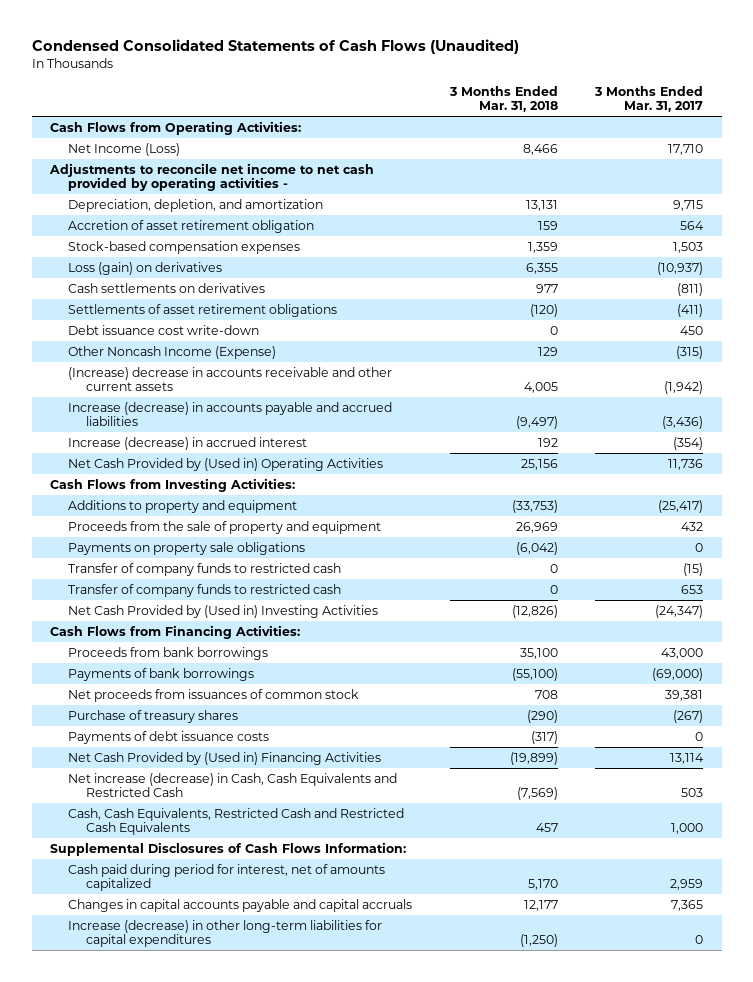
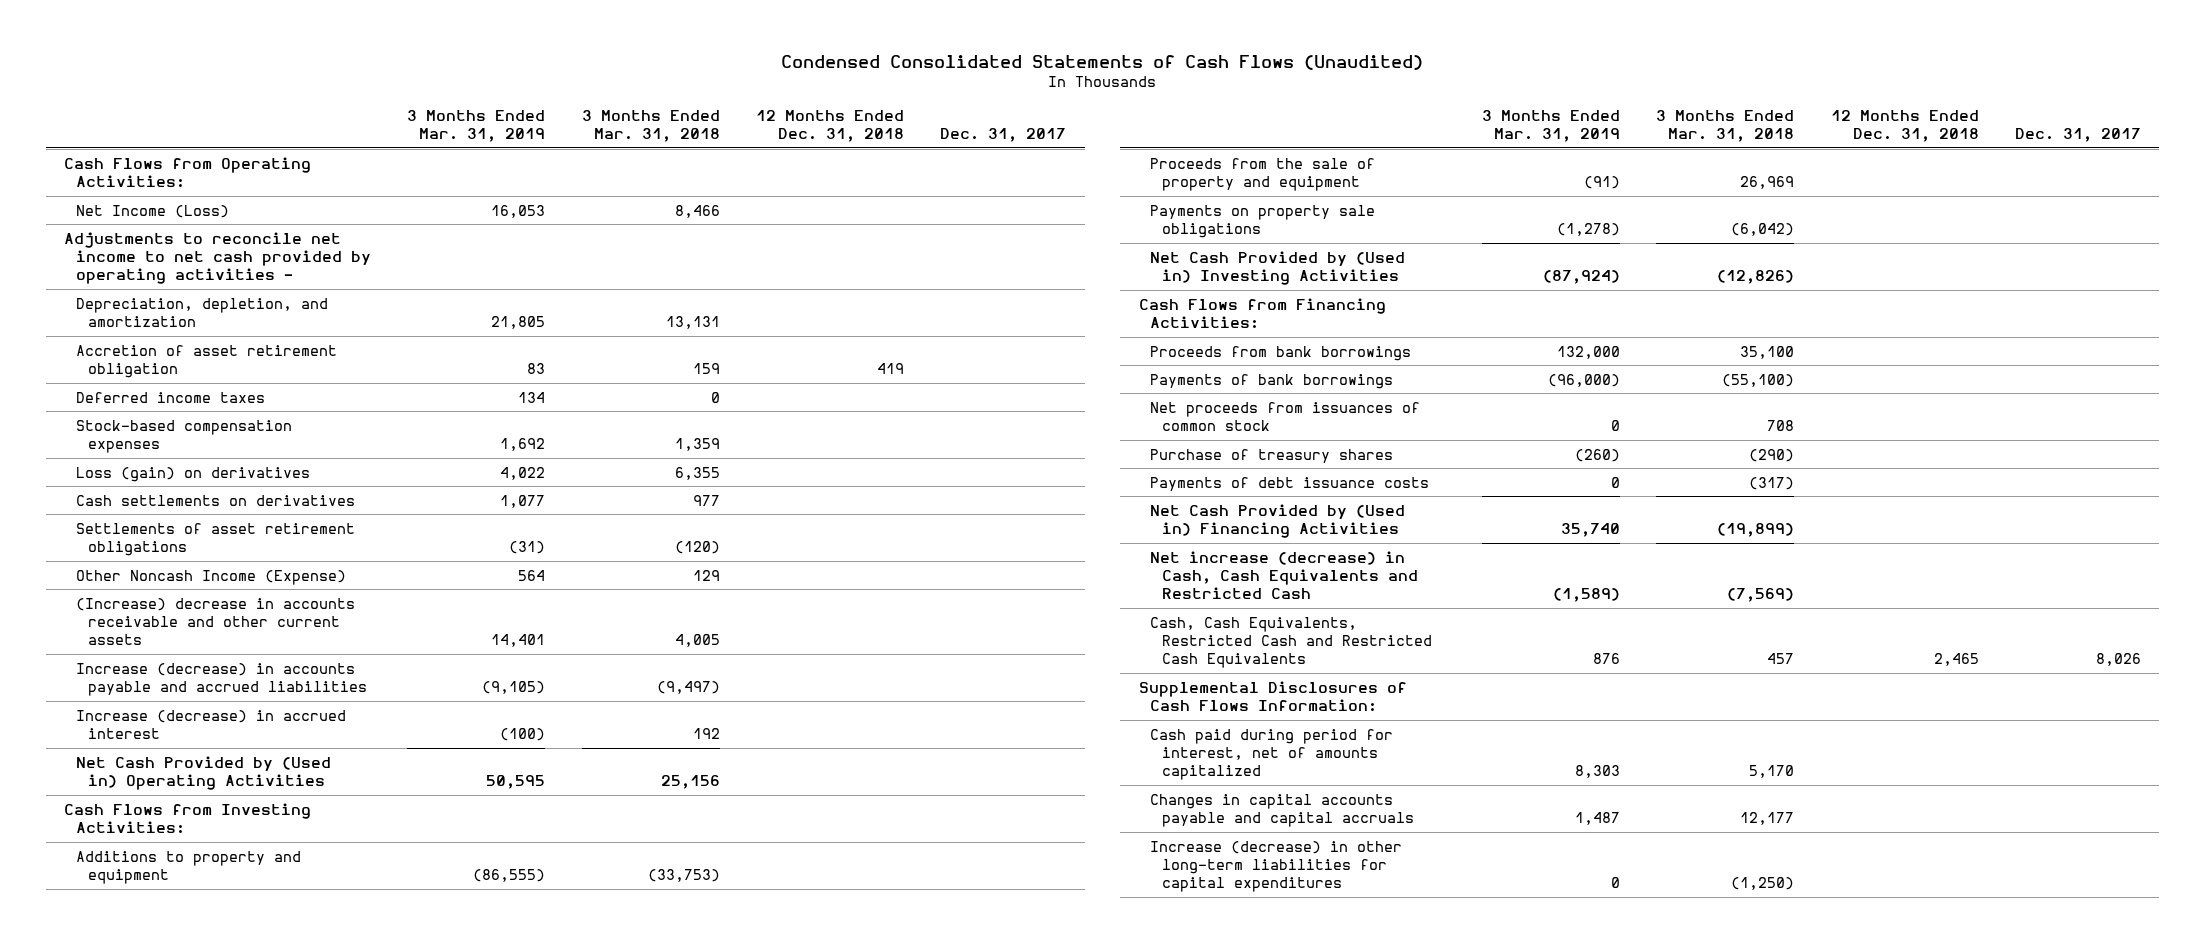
[594,85,704,113] 3 Months Ended Mar. 31, 2017 -> none
none -> [407,109,546,143] 3 Months Ended Mar. 31, 2019
none -> [756,109,905,143] 12 Months Ended Dec. 31, 2018
none -> [940,128,1067,143] Dec. 31, 2017
none -> [75,391,265,403] Deferred income taxes
[68,324,260,335] Debt issuance cost write-down -> none
[68,562,342,576] Transfer of company funds to restricted cash -> none
[68,583,342,597] Transfer of company funds to restricted cash -> none

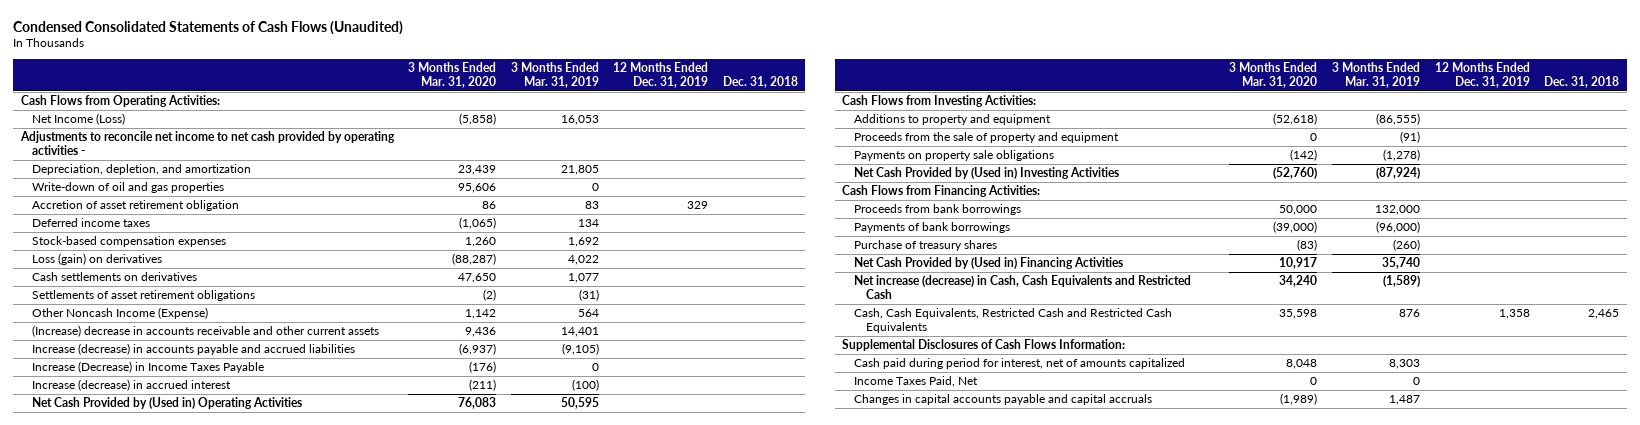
[581,109,720,143] 3 Months Ended Mar. 31, 2018 -> none
[756,109,905,143] 12 Months Ended Dec. 31, 2018 -> none
[940,128,1067,143] Dec. 31, 2017 -> none
none -> [408,62,497,89] 3 Months Ended Mar. 31, 2020
none -> [613,62,709,89] 12 Months Ended Dec. 31, 2019
none -> [722,76,798,89] Dec. 31, 2018
none -> [32,182,225,194] Write-down of oil and gas properties
none -> [32,361,265,374] Increase (Decrease) in Income Taxes Payable
[1150,401,1421,431] Net proceeds from issuances of common stock -> none
[1150,476,1430,491] Payments of debt issuance costs -> none
none -> [853,376,978,388] Income Taxes Paid, Net
[1150,840,1403,893] Increase (decrease) in other long-term liabilities for capital expenditures -> none

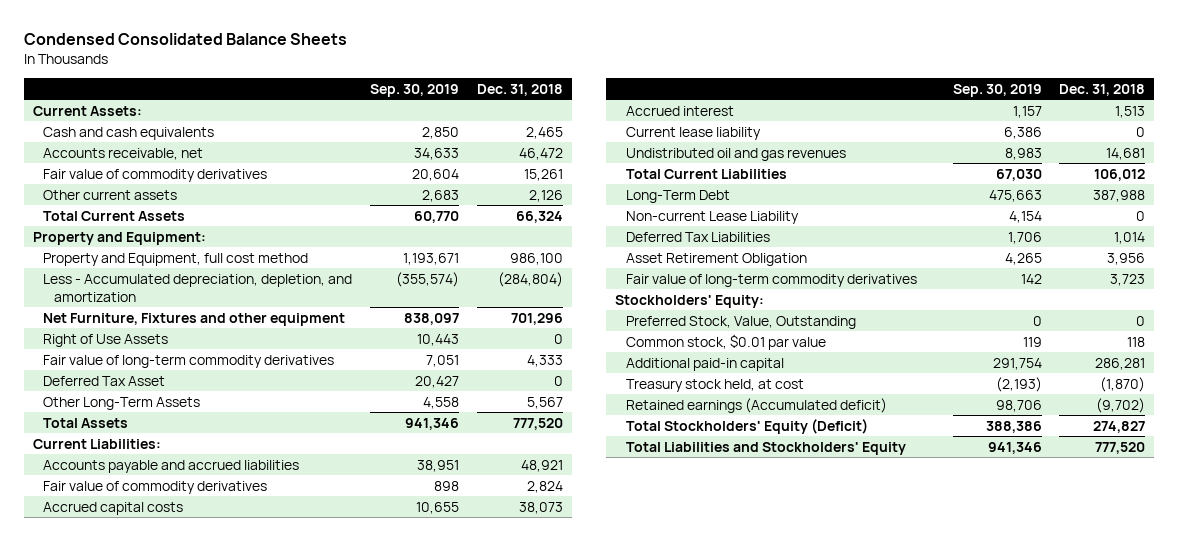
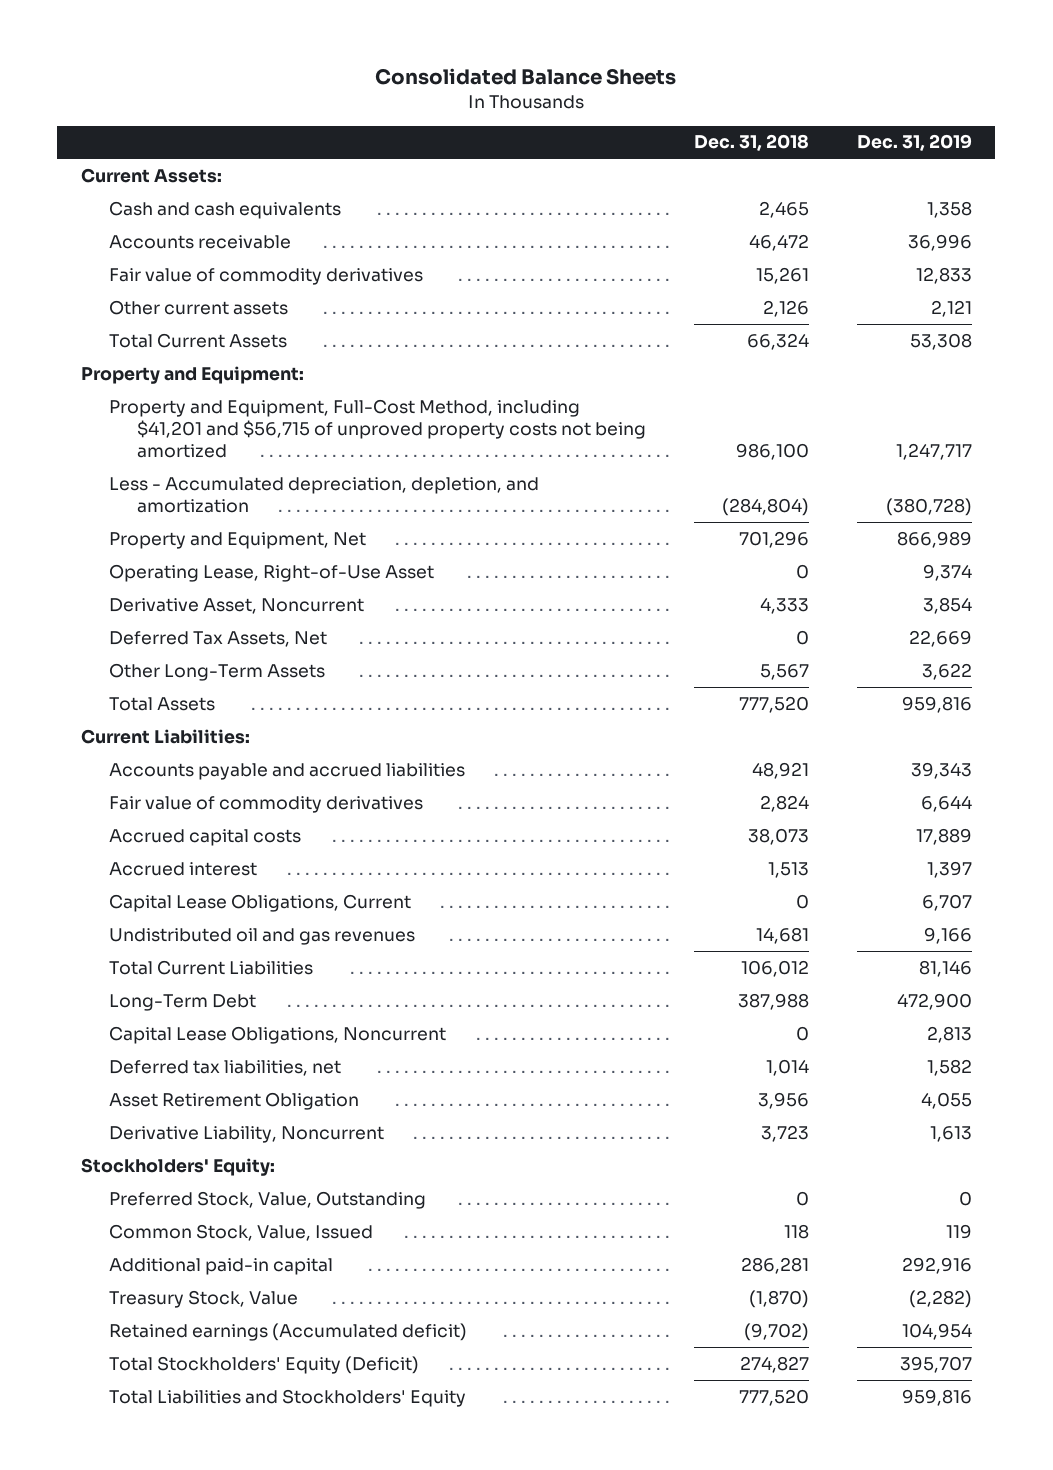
[23,33,347,46] Condensed Consolidated Balance Sheets -> [375,68,677,86] Consolidated Balance Sheets
[370,83,460,97] Sep. 30, 2019 -> none
none -> [856,134,972,152] Dec. 31, 2019
[43,147,204,160] Accounts receivable, net -> [109,234,292,249] Accounts receivable
[43,252,309,266] Property and Equipment, full cost method -> [109,398,647,459] Property and Equipment, Full-Cost Method, including $41,201 and $56,715 of unproved property costs not being amortized
[43,312,346,326] Net Furniture, Fixtures and other equipment -> [109,531,367,549] Property and Equipment, Net
[43,333,169,347] Right of Use Assets -> [109,563,435,582] Operating Lease, Right-of-Use Asset
[43,354,335,368] Fair value of long-term commodity derivatives -> [109,597,365,614] Derivative Asset, Noncurrent
[43,375,166,386] Deferred Tax Asset -> [109,630,328,647] Deferred Tax Assets, Net
[625,126,761,140] Current lease liability -> [109,893,412,912] Capital Lease Obligations, Current
[625,210,799,224] Non-current Lease Liability -> [109,1025,447,1044] Capital Lease Obligations, Noncurrent
[625,231,770,242] Deferred Tax Liabilities -> [109,1059,342,1076] Deferred tax liabilities, net
[625,273,917,287] Fair value of long-term commodity derivatives -> [109,1125,385,1143] Derivative Liability, Noncurrent
[625,333,826,350] Common stock, $0.01 par value -> [109,1223,374,1241] Common Stock, Value, Issued
[625,378,804,392] Treasury stock held, at cost -> [109,1289,299,1308] Treasury Stock, Value

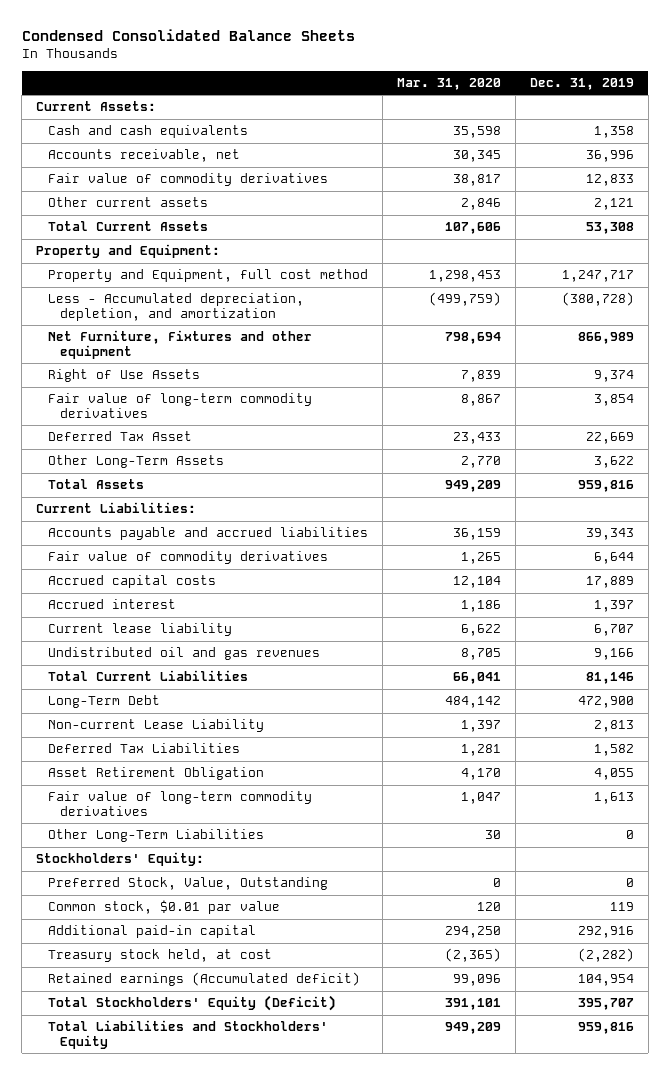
[375,68,677,86] Consolidated Balance Sheets -> [21,29,355,42] Condensed Consolidated Balance Sheets
[693,134,809,152] Dec. 31, 2018 -> none
none -> [397,78,502,91] Mar. 31, 2020
[109,234,292,249] Accounts receivable -> [48,149,241,163] Accounts receivable, net
[109,398,647,459] Property and Equipment, Full-Cost Method, including $41,201 and $56,715 of unproved property costs not being amortized -> [48,269,369,283] Property and Equipment, full cost method
[109,531,367,549] Property and Equipment, Net -> [48,330,313,360] Net Furniture, Fixtures and other equipment
[109,563,435,582] Operating Lease, Right-of-Use Asset -> [48,369,201,383] Right of Use Assets
[109,597,365,614] Derivative Asset, Noncurrent -> [48,393,313,419] Fair value of long-term commodity derivatives
[109,630,328,647] Deferred Tax Assets, Net -> [48,431,193,442] Deferred Tax Asset
[109,893,412,912] Capital Lease Obligations, Current -> [48,623,233,637] Current lease liability
[109,1025,447,1044] Capital Lease Obligations, Noncurrent -> [48,719,265,733] Non-current Lease Liability
[109,1059,342,1076] Deferred tax liabilities, net -> [48,743,241,754] Deferred Tax Liabilities
[109,1125,385,1143] Derivative Liability, Noncurrent -> [48,791,313,817] Fair value of long-term commodity derivatives
none -> [48,829,265,843] Other Long-Term Liabilities
[109,1223,374,1241] Common Stock, Value, Issued -> [48,900,281,915] Common stock, $0.01 par value
[109,1289,299,1308] Treasury Stock, Value -> [48,949,273,963] Treasury stock held, at cost

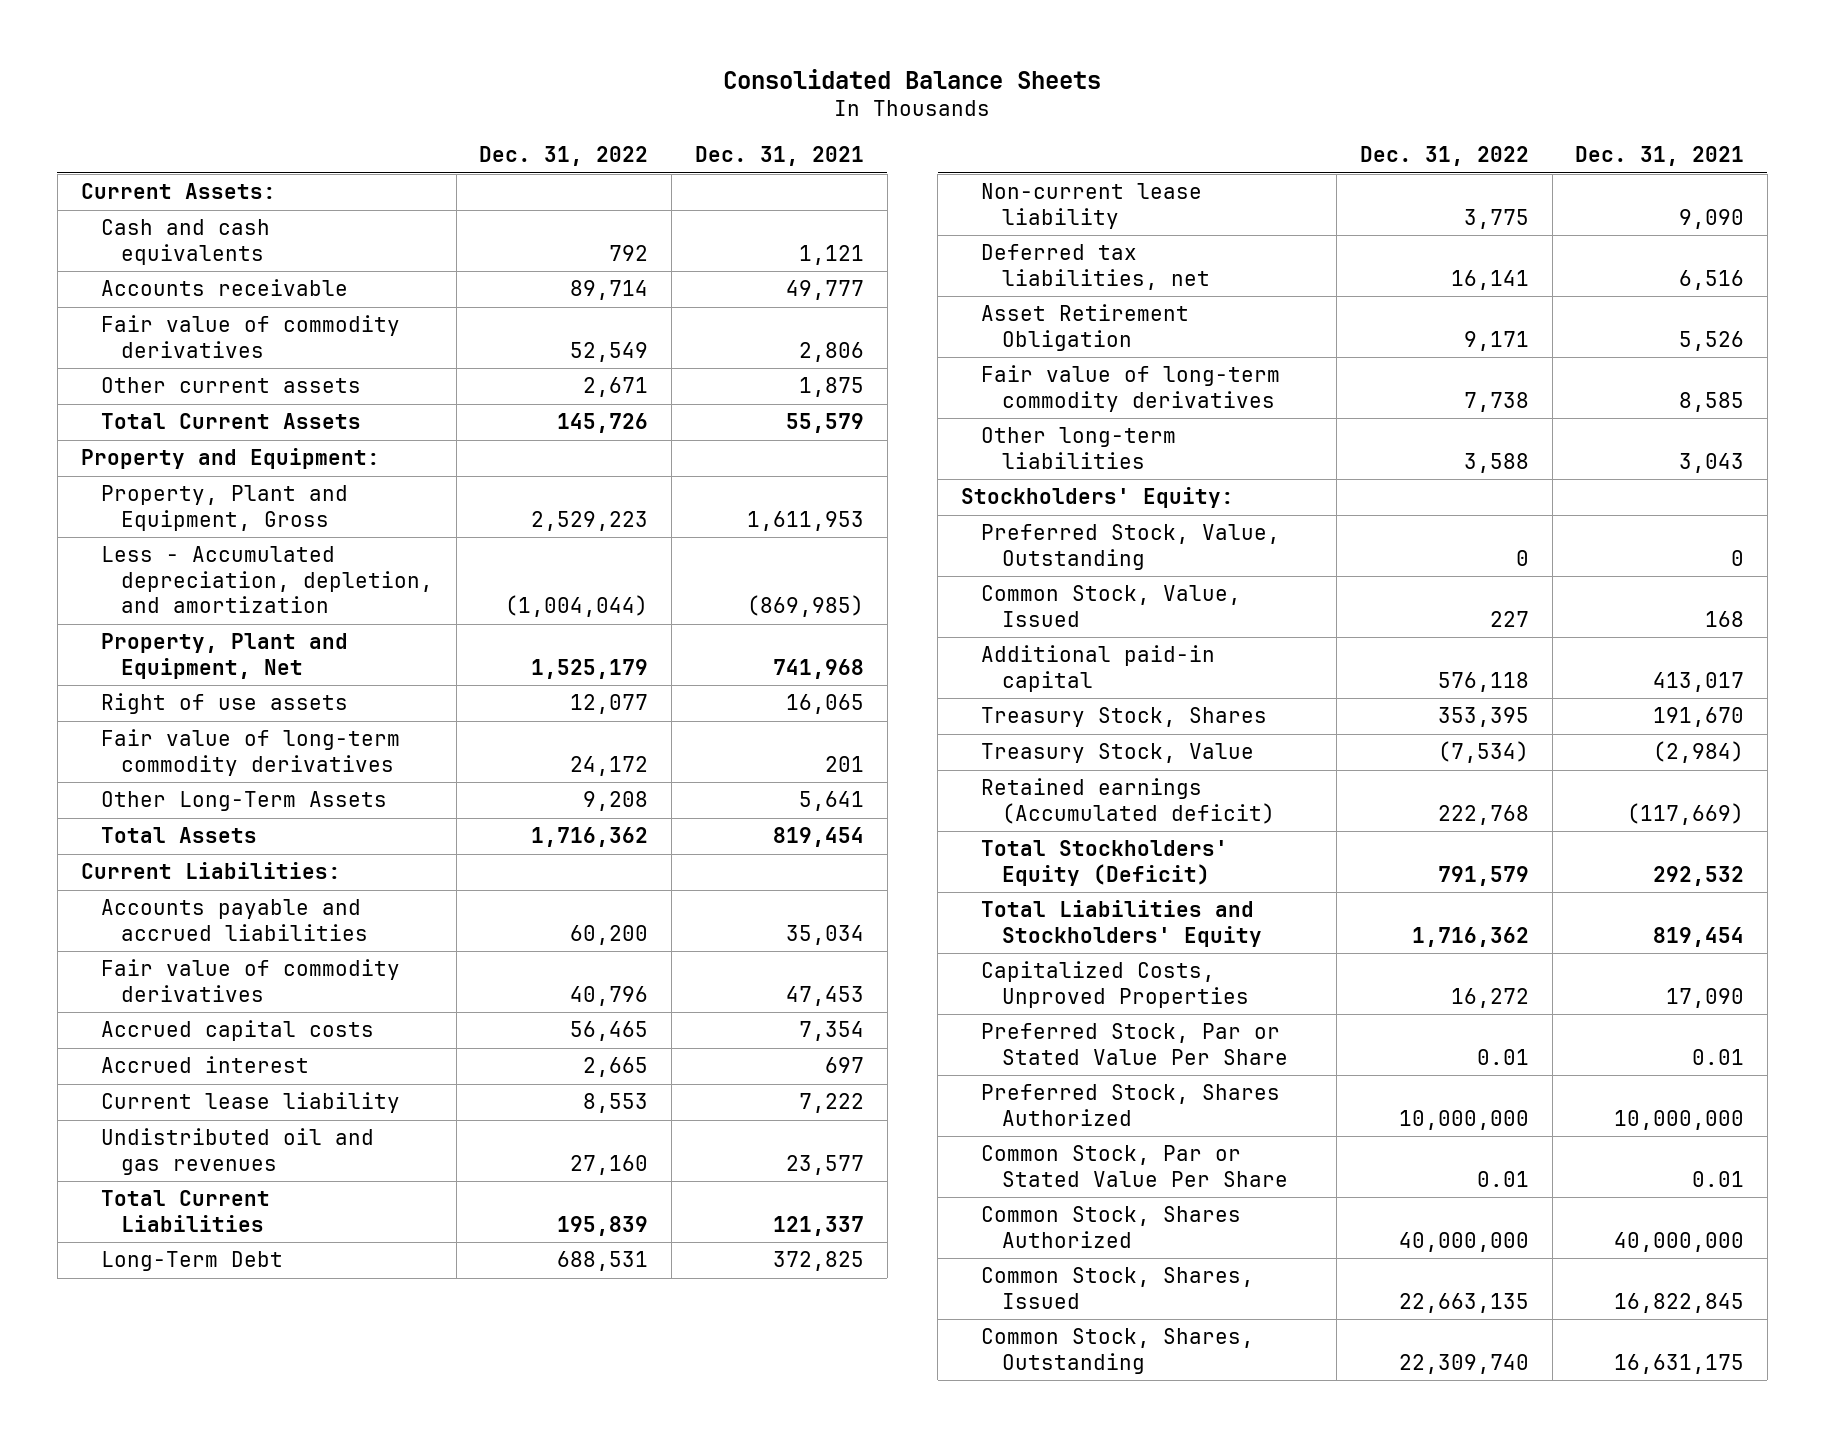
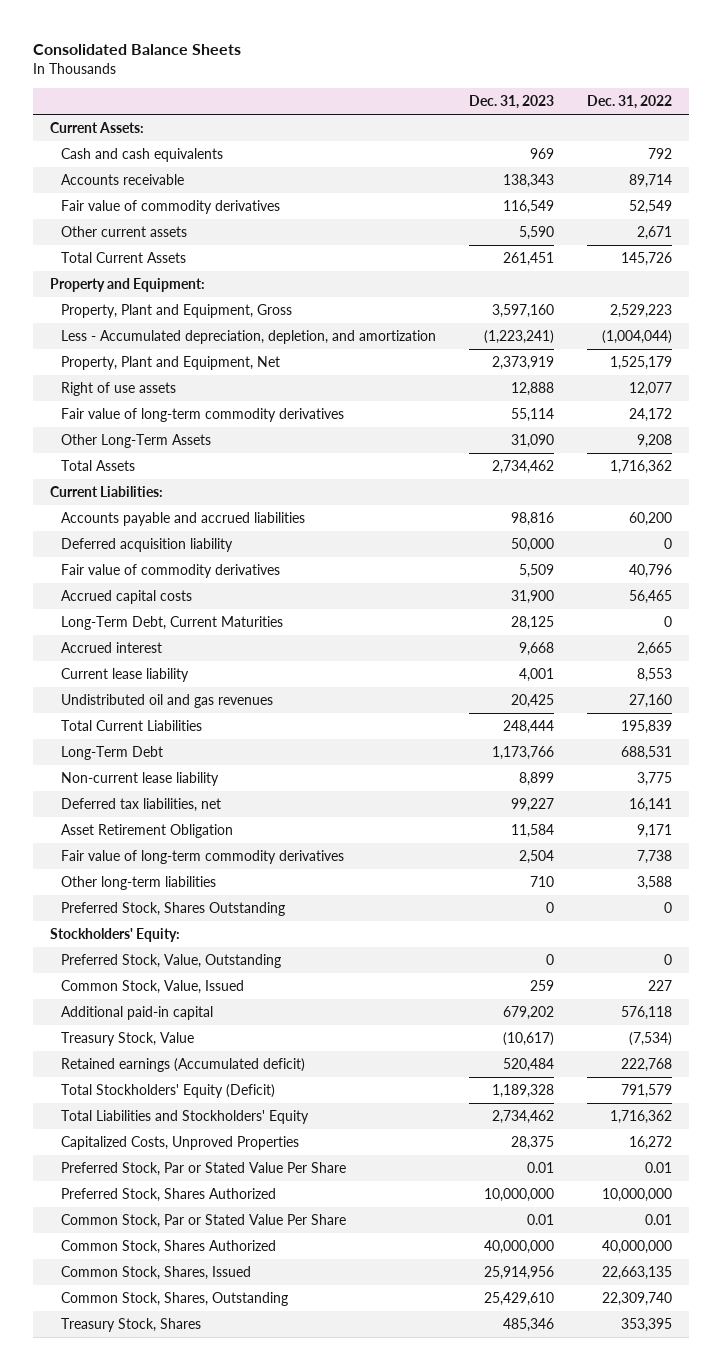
[694,146,864,167] Dec. 31, 2021 -> none
none -> [468,94,554,109] Dec. 31, 2023
none -> [60,538,233,553] Deferred acquisition liability
none -> [60,616,283,631] Long-Term Debt, Current Maturities
none -> [60,902,285,917] Preferred Stock, Shares Outstanding
[981,707,1268,728] Treasury Stock, Shares -> [60,1318,201,1333] Treasury Stock, Shares

